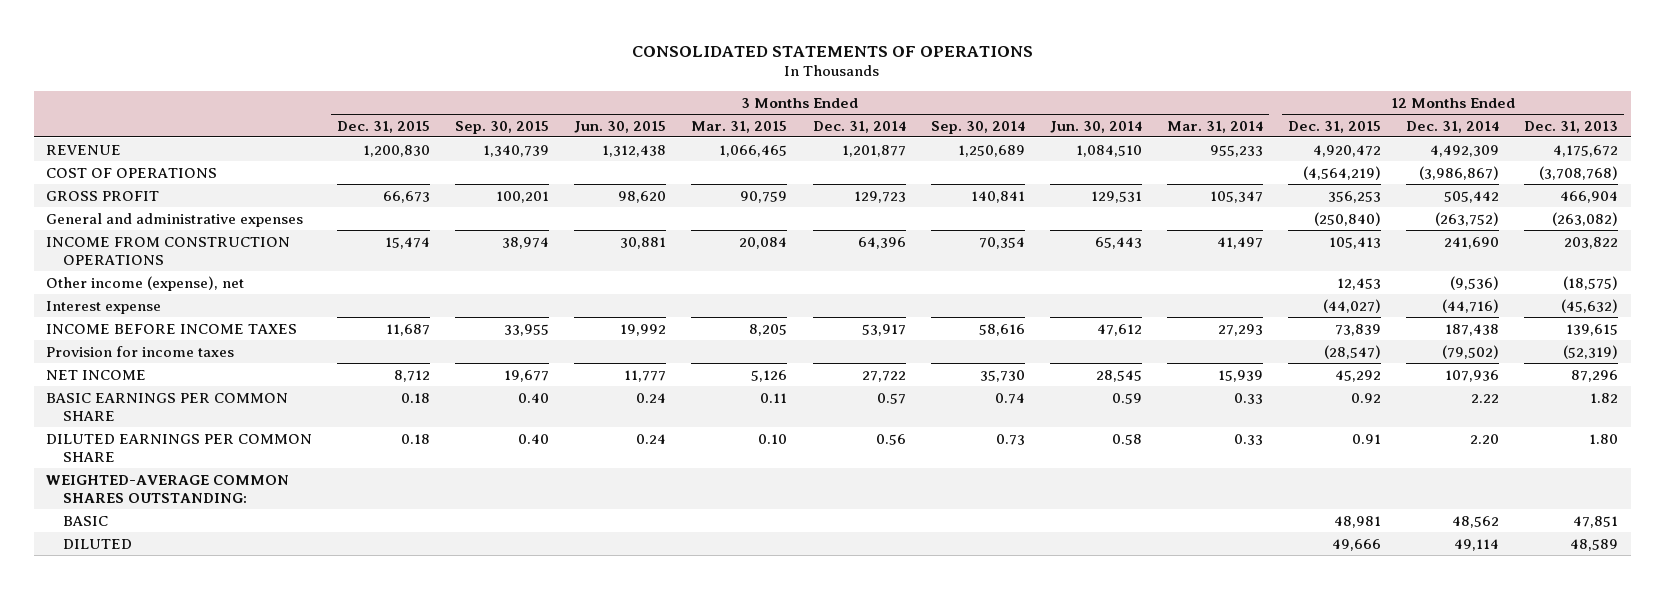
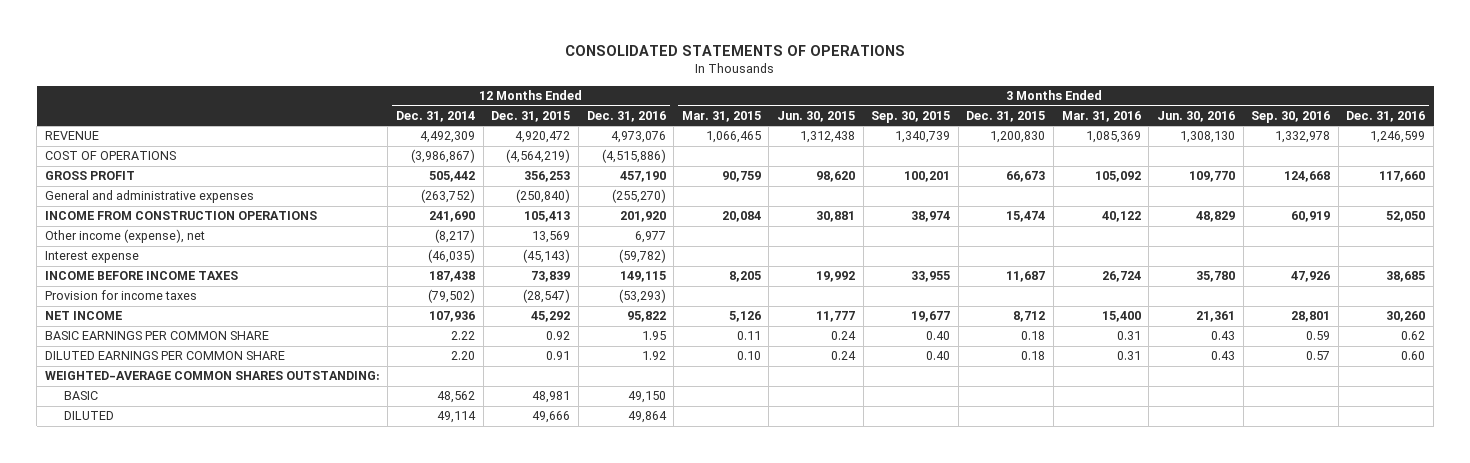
[812,120,906,133] Dec. 31, 2014 -> none
[930,120,1025,134] Sep. 30, 2014 -> none
[1049,120,1142,133] Jun. 30, 2014 -> none
[1166,120,1263,133] Mar. 31, 2014 -> none
[1523,120,1618,133] Dec. 31, 2013 -> none
none -> [586,110,666,122] Dec. 31, 2016
none -> [1061,110,1141,122] Mar. 31, 2016
none -> [1156,110,1235,122] Jun. 30, 2016
none -> [1251,110,1331,123] Sep. 30, 2016
none -> [1346,110,1426,122] Dec. 31, 2016
[1336,277,1381,290] 12,453 -> [532,231,571,244] 13,569
[1449,275,1499,290] (9,536) -> [435,229,476,244] (8,217)
[1322,298,1381,313] (44,027) -> [523,249,571,264] (45,143)
[1441,298,1499,313] (44,716) -> [428,249,476,264] (46,035)

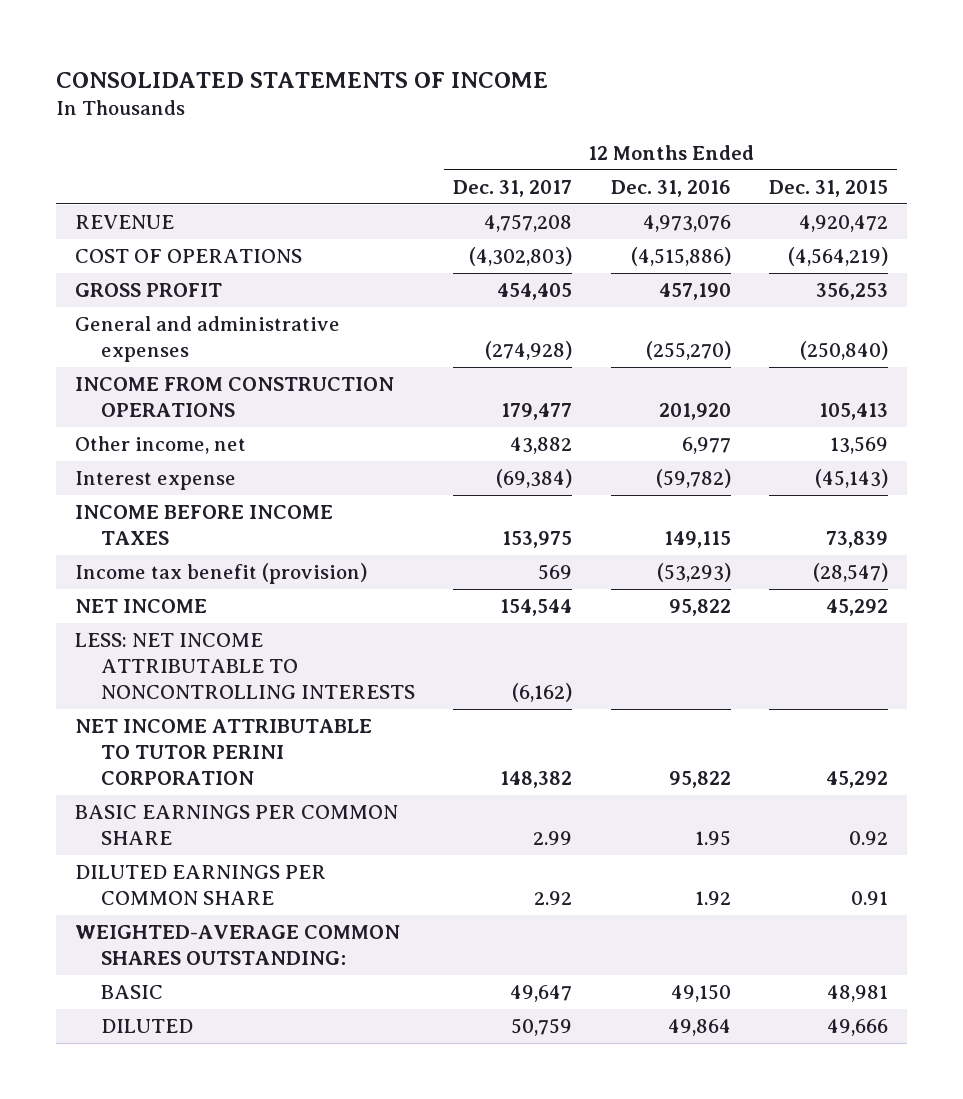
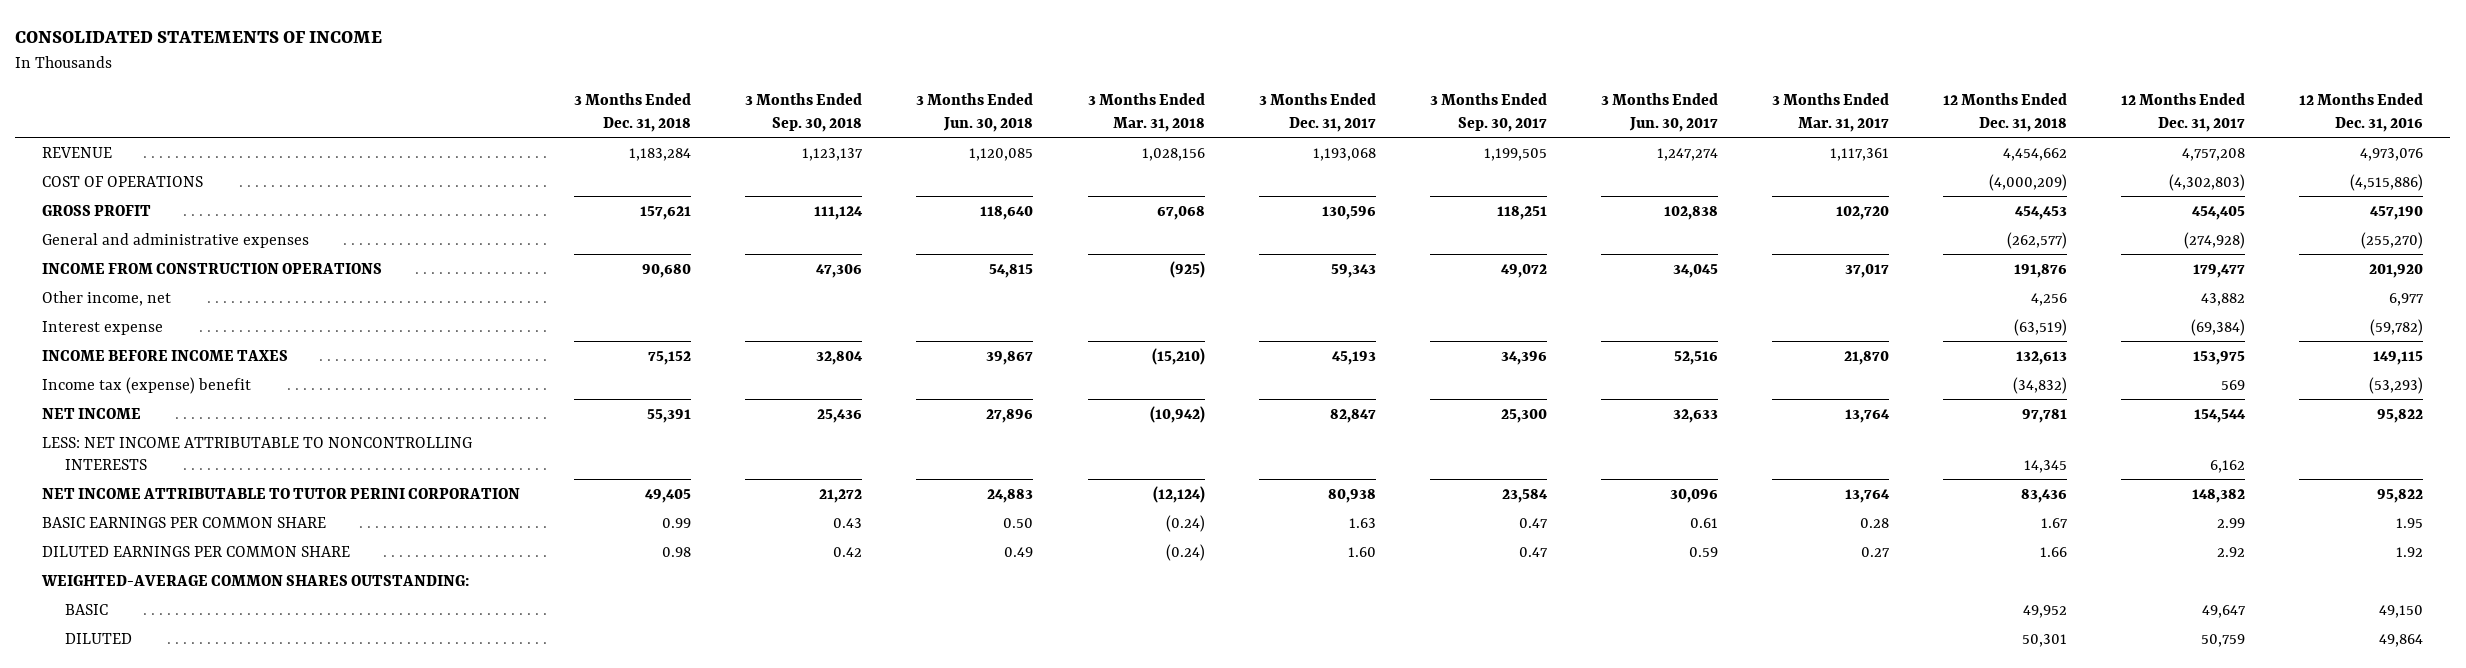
[768,179,888,197] Dec. 31, 2015 -> none
none -> [574,93,692,132] 3 Months Ended Dec. 31, 2018
none -> [745,93,863,132] 3 Months Ended Sep. 30, 2018
none -> [916,93,1034,132] 3 Months Ended Jun. 30, 2018
none -> [1087,93,1205,132] 3 Months Ended Mar. 31, 2018
none -> [1258,93,1376,132] 3 Months Ended Dec. 31, 2017
none -> [1429,93,1547,132] 3 Months Ended Sep. 30, 2017
none -> [1600,93,1718,132] 3 Months Ended Jun. 30, 2017
none -> [1772,93,1890,132] 3 Months Ended Mar. 31, 2017
none -> [1943,93,2068,132] 12 Months Ended Dec. 31, 2018
[75,563,368,585] Income tax benefit (provision) -> [42,376,252,394] Income tax (expense) benefit
[512,682,573,702] (6,162) -> [2210,459,2246,473] 6,162

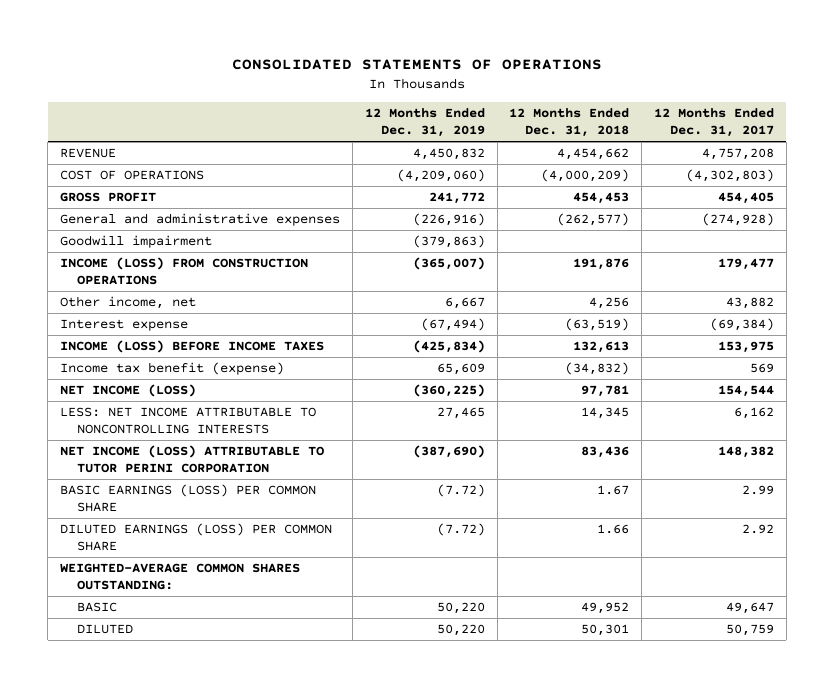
[15,31,383,44] CONSOLIDATED STATEMENTS OF INCOME -> [232,59,603,71] CONSOLIDATED STATEMENTS OF OPERATIONS
[574,93,692,132] 3 Months Ended Dec. 31, 2018 -> none
[745,93,863,132] 3 Months Ended Sep. 30, 2018 -> none
[916,93,1034,132] 3 Months Ended Jun. 30, 2018 -> none
[1087,93,1205,132] 3 Months Ended Mar. 31, 2018 -> none
[1258,93,1376,132] 3 Months Ended Dec. 31, 2017 -> none
[1429,93,1547,132] 3 Months Ended Sep. 30, 2017 -> none
[1600,93,1718,132] 3 Months Ended Jun. 30, 2017 -> none
[1772,93,1890,132] 3 Months Ended Mar. 31, 2017 -> none
[2299,93,2424,132] 12 Months Ended Dec. 31, 2016 -> none
none -> [364,108,485,138] 12 Months Ended Dec. 31, 2019
none -> [60,235,213,249] Goodwill impairment
[42,262,383,274] INCOME FROM CONSTRUCTION OPERATIONS -> [60,257,309,285] INCOME (LOSS) FROM CONSTRUCTION OPERATIONS
[42,349,289,361] INCOME BEFORE INCOME TAXES -> [60,340,325,354] INCOME (LOSS) BEFORE INCOME TAXES
[42,376,252,394] Income tax (expense) benefit -> [60,362,285,376] Income tax benefit (expense)
[42,407,142,419] NET INCOME -> [60,384,197,398] NET INCOME (LOSS)
[42,487,521,499] NET INCOME ATTRIBUTABLE TO TUTOR PERINI CORPORATION -> [60,445,325,473] NET INCOME (LOSS) ATTRIBUTABLE TO TUTOR PERINI CORPORATION
[42,516,327,528] BASIC EARNINGS PER COMMON SHARE -> [60,484,317,512] BASIC EARNINGS (LOSS) PER COMMON SHARE
[42,545,351,557] DILUTED EARNINGS PER COMMON SHARE -> [60,523,333,551] DILUTED EARNINGS (LOSS) PER COMMON SHARE

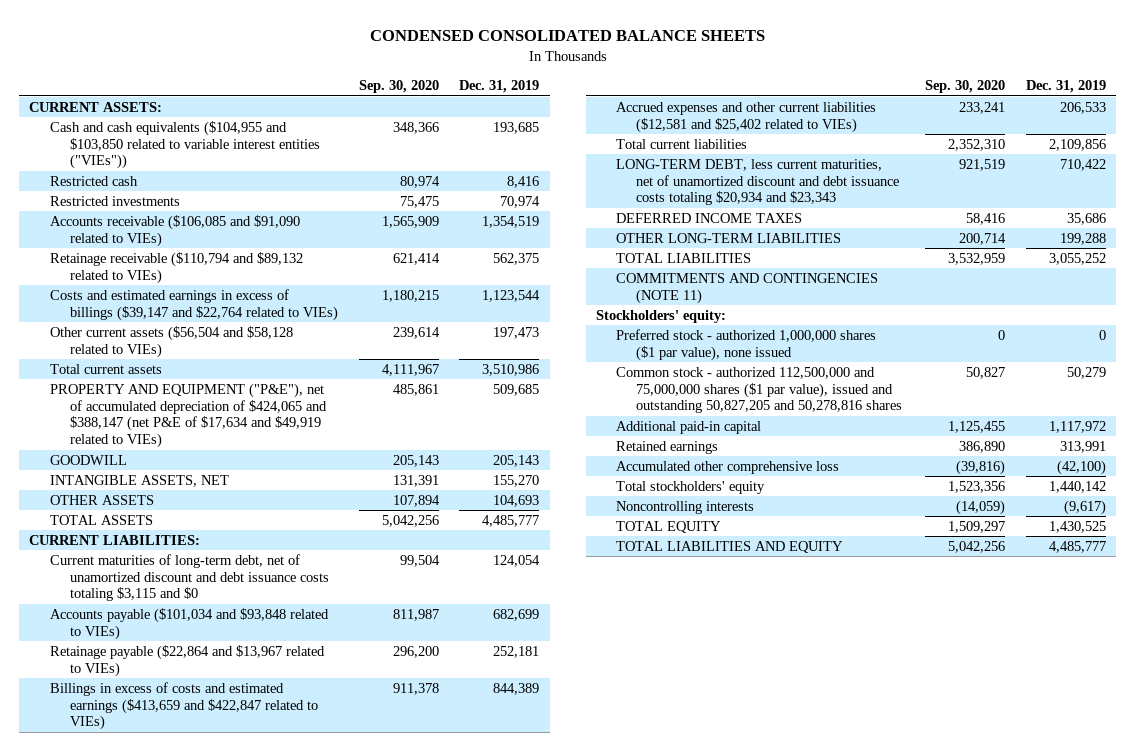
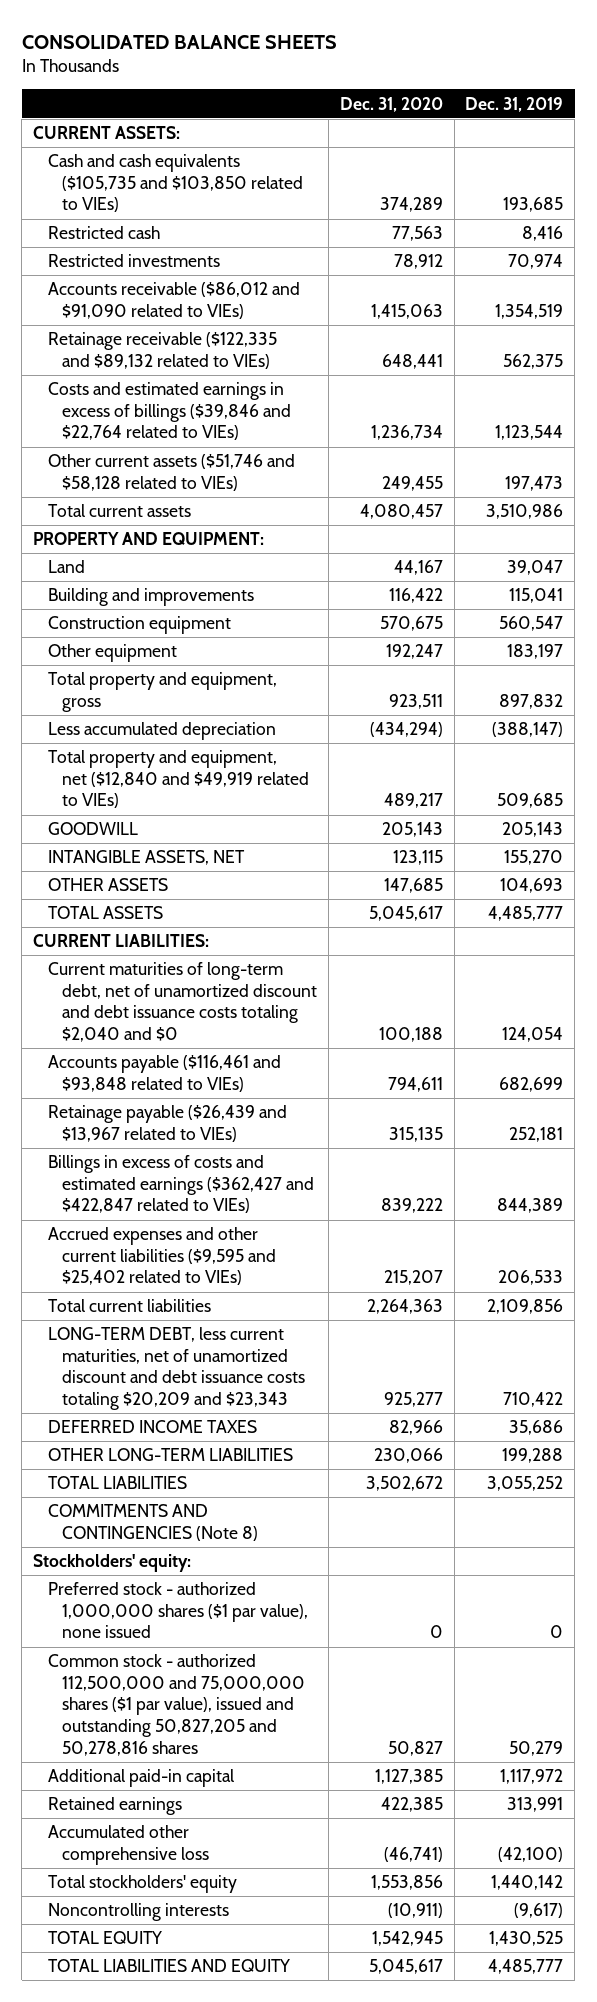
[369,30,765,42] CONDENSED CONSOLIDATED BALANCE SHEETS -> [21,34,337,49] CONSOLIDATED BALANCE SHEETS
[358,80,439,94] Sep. 30, 2020 -> none
none -> [339,96,443,112] Dec. 31, 2020
[49,120,320,170] Cash and cash equivalents ($104,955 and $103,850 related to variable interest entities ("VIEs")) -> [47,154,304,213] Cash and cash equivalents ($105,735 and $103,850 related to VIEs)
[49,214,300,247] Accounts receivable ($106,085 and $91,090 related to VIEs) -> [47,282,300,319] Accounts receivable ($86,012 and $91,090 related to VIEs)
[49,251,303,284] Retainage receivable ($110,794 and $89,132 related to VIEs) -> [47,332,277,369] Retainage receivable ($122,335 and $89,132 related to VIEs)
[49,288,338,321] Costs and estimated earnings in excess of billings ($39,147 and $22,764 related to VIEs) -> [47,382,292,441] Costs and estimated earnings in excess of billings ($39,846 and $22,764 related to VIEs)
[49,325,293,358] Other current assets ($56,504 and $58,128 related to VIEs) -> [47,454,295,491] Other current assets ($51,746 and $58,128 related to VIEs)
none -> [33,532,265,546] PROPERTY AND EQUIPMENT:
none -> [47,560,85,574] Land
none -> [47,588,254,607] Building and improvements
none -> [47,616,231,635] Construction equipment
none -> [47,644,177,663] Other equipment
none -> [47,672,277,712] Total property and equipment, gross
none -> [47,722,276,741] Less accumulated depreciation
[49,382,327,449] PROPERTY AND EQUIPMENT ("P&E"), net of accumulated depreciation of $424,065 and $388,147 (net P&E of $17,634 and $49,919 related to VIEs) -> [47,750,310,809] Total property and equipment, net ($12,840 and $49,919 related to VIEs)
[49,553,329,602] Current maturities of long-term debt, net of unamortized discount and debt issuance costs totaling $3,115 and $0 -> [47,962,318,1043] Current maturities of long-term debt, net of unamortized discount and debt issuance costs totaling $2,040 and $0
[49,607,329,640] Accounts payable ($101,034 and $93,848 related to VIEs) -> [47,1055,281,1092] Accounts payable ($116,461 and $93,848 related to VIEs)
[49,644,325,677] Retainage payable ($22,864 and $13,967 related to VIEs) -> [47,1105,287,1142] Retainage payable ($26,439 and $13,967 related to VIEs)
[49,681,318,731] Billings in excess of costs and estimated earnings ($413,659 and $422,847 related to VIEs) -> [47,1155,315,1214] Billings in excess of costs and estimated earnings ($362,427 and $422,847 related to VIEs)
[616,101,877,133] Accrued expenses and other current liabilities ($12,581 and $25,402 related to VIEs) -> [47,1227,277,1286] Accrued expenses and other current liabilities ($9,595 and $25,402 related to VIEs)
[616,158,900,206] LONG-TERM DEBT, less current maturities, net of unamortized discount and debt issuance costs totaling $20,934 and $23,343 -> [47,1327,306,1411] LONG-TERM DEBT, less current maturities, net of unamortized discount and debt issuance costs totaling $20,209 and $23,343
[616,272,879,304] COMMITMENTS AND CONTINGENCIES (NOTE 11) -> [47,1504,259,1541] COMMITMENTS AND CONTINGENCIES (Note 8)

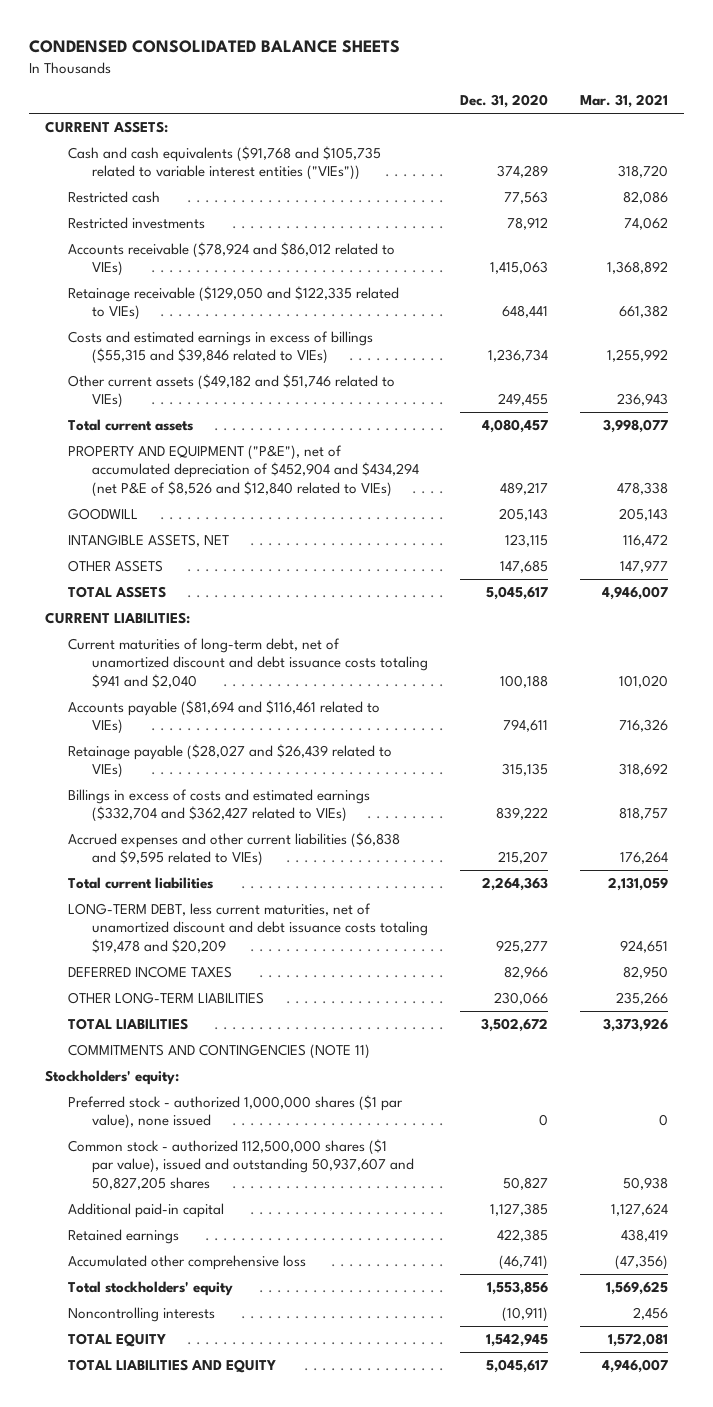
[21,34,337,49] CONSOLIDATED BALANCE SHEETS -> [29,40,401,54] CONDENSED CONSOLIDATED BALANCE SHEETS
[465,96,564,112] Dec. 31, 2019 -> none
none -> [580,94,669,109] Mar. 31, 2021
[47,154,304,213] Cash and cash equivalents ($105,735 and $103,850 related to VIEs) -> [68,145,382,181] Cash and cash equivalents ($91,768 and $105,735 related to variable interest entities ("VIEs"))
[47,282,300,319] Accounts receivable ($86,012 and $91,090 related to VIEs) -> [68,241,396,277] Accounts receivable ($78,924 and $86,012 related to VIEs)
[47,332,277,369] Retainage receivable ($122,335 and $89,132 related to VIEs) -> [68,285,400,321] Retainage receivable ($129,050 and $122,335 related to VIEs)
[47,382,292,441] Costs and estimated earnings in excess of billings ($39,846 and $22,764 related to VIEs) -> [68,330,374,365] Costs and estimated earnings in excess of billings ($55,315 and $39,846 related to VIEs)
[47,454,295,491] Other current assets ($51,746 and $58,128 related to VIEs) -> [68,373,396,409] Other current assets ($49,182 and $51,746 related to VIEs)
[33,532,265,546] PROPERTY AND EQUIPMENT: -> none
[47,560,85,574] Land -> none
[47,588,254,607] Building and improvements -> none
[47,616,231,635] Construction equipment -> none
[47,644,177,663] Other equipment -> none
[47,672,277,712] Total property and equipment, gross -> none
[47,722,276,741] Less accumulated depreciation -> none
[47,750,310,809] Total property and equipment, net ($12,840 and $49,919 related to VIEs) -> [68,444,419,498] PROPERTY AND EQUIPMENT ("P&E"), net of accumulated depreciation of $452,904 and $434,294 (net P&E of $8,526 and $12,840 related to VIEs)
[47,962,318,1043] Current maturities of long-term debt, net of unamortized discount and debt issuance costs totaling $2,040 and $0 -> [68,637,428,689] Current maturities of long-term debt, net of unamortized discount and debt issuance costs totaling $941 and $2,040
[47,1055,281,1092] Accounts payable ($116,461 and $93,848 related to VIEs) -> [68,699,381,735] Accounts payable ($81,694 and $116,461 related to VIEs)
[47,1105,287,1142] Retainage payable ($26,439 and $13,967 related to VIEs) -> [68,743,393,779] Retainage payable ($28,027 and $26,439 related to VIEs)
[47,1155,315,1214] Billings in excess of costs and estimated earnings ($362,427 and $422,847 related to VIEs) -> [68,788,371,823] Billings in excess of costs and estimated earnings ($332,704 and $362,427 related to VIEs)
[47,1227,277,1286] Accrued expenses and other current liabilities ($9,595 and $25,402 related to VIEs) -> [68,831,401,867] Accrued expenses and other current liabilities ($6,838 and $9,595 related to VIEs)
[47,1327,306,1411] LONG-TERM DEBT, less current maturities, net of unamortized discount and debt issuance costs totaling $20,209 and $23,343 -> [68,902,428,954] LONG-TERM DEBT, less current maturities, net of unamortized discount and debt issuance costs totaling $19,478 and $20,209
[47,1504,259,1541] COMMITMENTS AND CONTINGENCIES (Note 8) -> [68,1043,371,1059] COMMITMENTS AND CONTINGENCIES (NOTE 11)
[47,1654,306,1756] Common stock - authorized 112,500,000 and 75,000,000 shares ($1 par value), issued and outstanding 50,827,205 and 50,278,816 shares -> [68,1138,414,1191] Common stock - authorized 112,500,000 shares ($1 par value), issued and outstanding 50,937,607 and 50,827,205 shares

